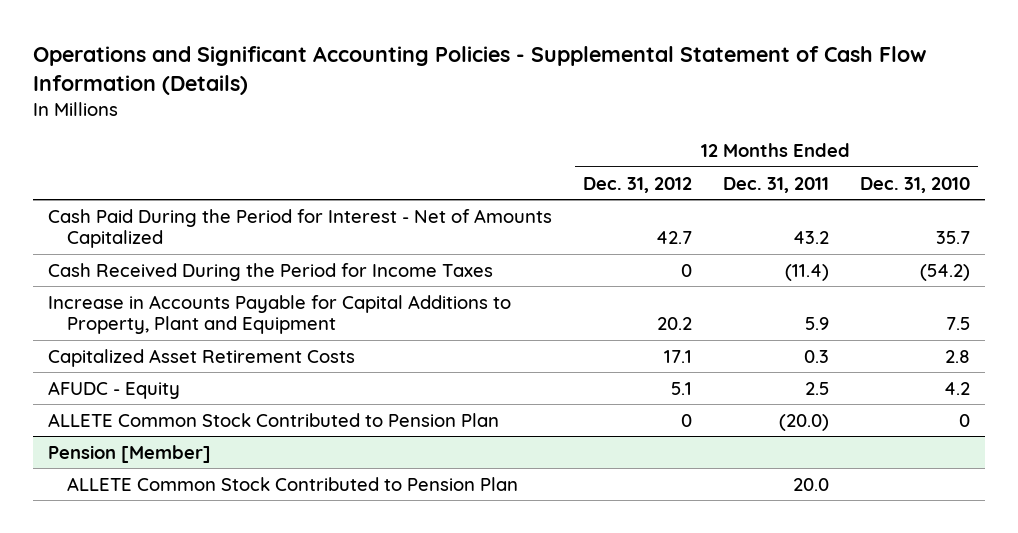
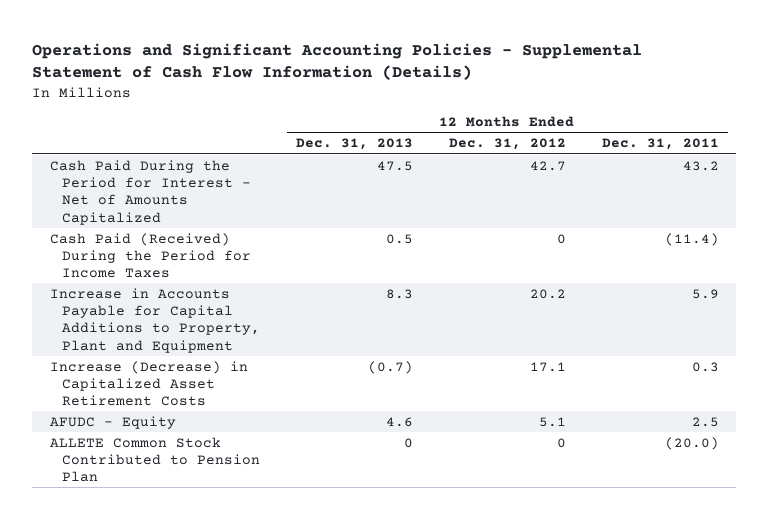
[859,176,970,193] Dec. 31, 2010 -> none
none -> [295,138,413,151] Dec. 31, 2013
[48,262,494,281] Cash Received During the Period for Income Taxes -> [50,232,252,279] Cash Paid (Received) During the Period for Income Taxes
[48,348,356,367] Capitalized Asset Retirement Costs -> [50,360,249,407] Increase (Decrease) in Capitalized Asset Retirement Costs
[48,444,212,463] Pension [Member] -> none
[67,476,519,491] ALLETE Common Stock Contributed to Pension Plan -> none

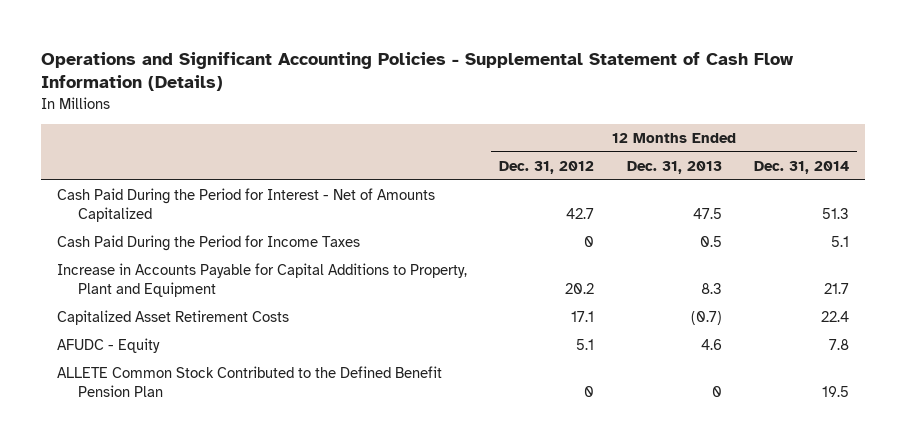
[601,138,719,151] Dec. 31, 2011 -> none
none -> [754,161,850,175] Dec. 31, 2014
[50,232,252,279] Cash Paid (Received) During the Period for Income Taxes -> [57,235,361,252] Cash Paid During the Period for Income Taxes
[50,360,249,407] Increase (Decrease) in Capitalized Asset Retirement Costs -> [57,310,290,326] Capitalized Asset Retirement Costs
[50,436,261,483] ALLETE Common Stock Contributed to Pension Plan -> [57,366,443,398] ALLETE Common Stock Contributed to the Defined Benefit Pension Plan

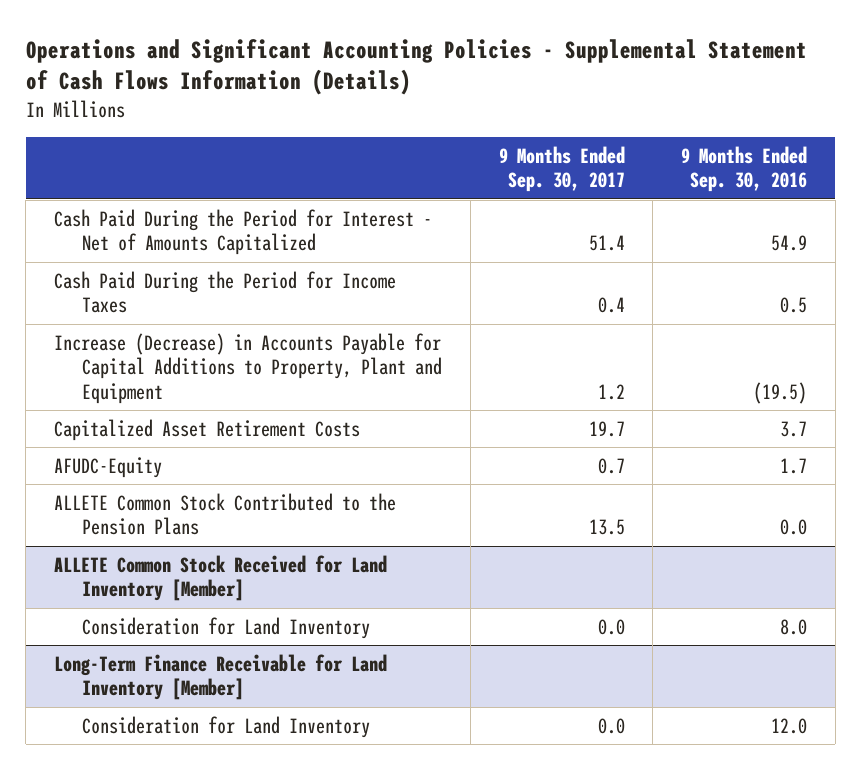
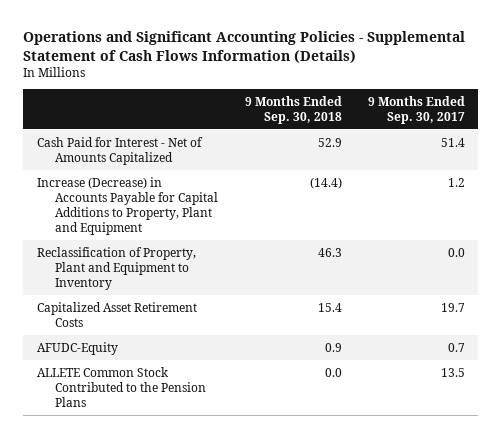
[681,145,808,193] 9 Months Ended Sep. 30, 2016 -> none
none -> [244,95,342,124] 9 Months Ended Sep. 30, 2018
[54,270,397,314] Cash Paid During the Period for Income Taxes -> none
[54,208,433,256] Cash Paid During the Period for Interest - Net of Amounts Capitalized -> [36,136,203,165] Cash Paid for Interest - Net of Amounts Capitalized
none -> [36,246,196,290] Reclassification of Property, Plant and Equipment to Inventory
[54,554,388,602] ALLETE Common Stock Received for Land Inventory [Member] -> none
[82,616,371,639] Consideration for Land Inventory -> none
[54,653,388,701] Long-Term Finance Receivable for Land Inventory [Member] -> none
[82,715,371,738] Consideration for Land Inventory -> none

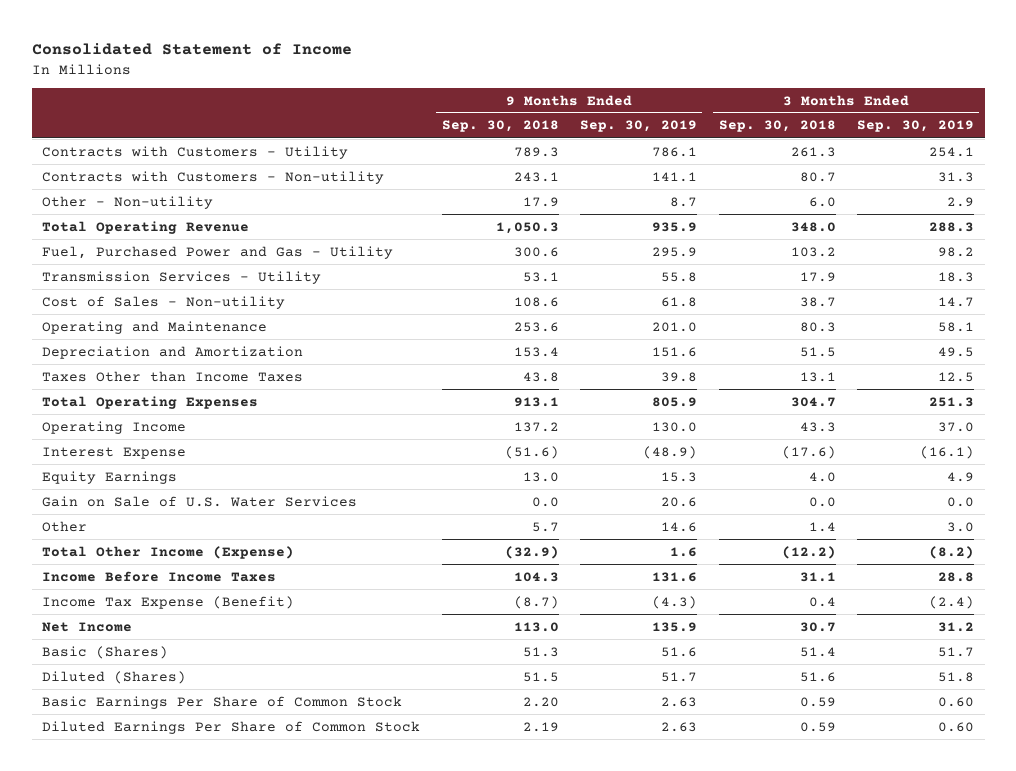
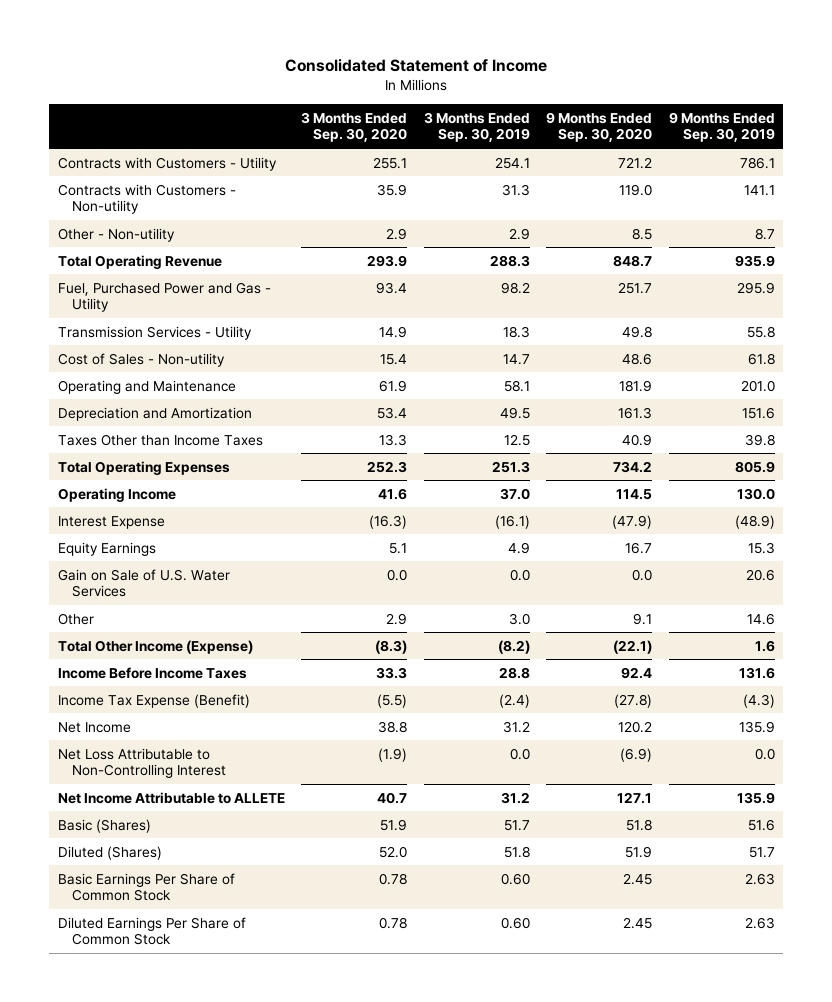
[441,120,559,133] Sep. 30, 2018 -> none
[718,120,836,133] Sep. 30, 2018 -> none
none -> [301,111,408,143] 3 Months Ended Sep. 30, 2020
none -> [546,111,653,143] 9 Months Ended Sep. 30, 2020
none -> [57,747,227,779] Net Loss Attributable to Non-Controlling Interest
none -> [57,791,285,804] Net Income Attributable to ALLETE

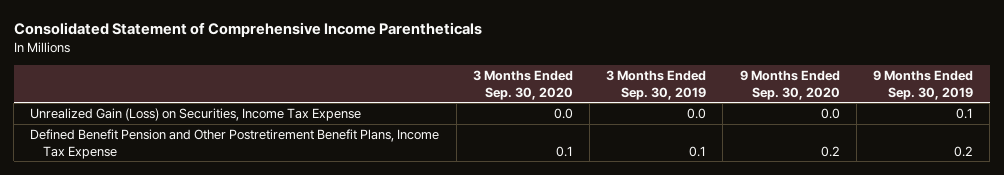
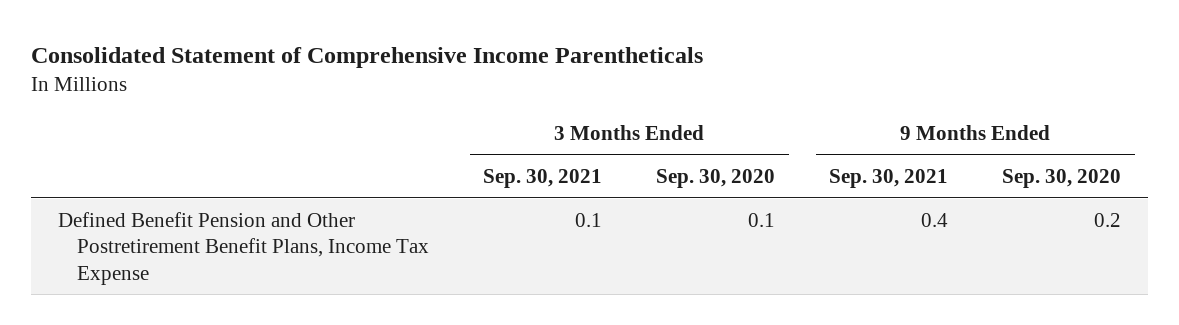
[606,69,707,100] 3 Months Ended Sep. 30, 2019 -> none
[873,69,974,100] 9 Months Ended Sep. 30, 2019 -> none
none -> [483,168,603,188] Sep. 30, 2021
none -> [829,168,949,188] Sep. 30, 2021
[30,107,362,121] Unrealized Gain (Loss) on Securities, Income Tax Expense -> none

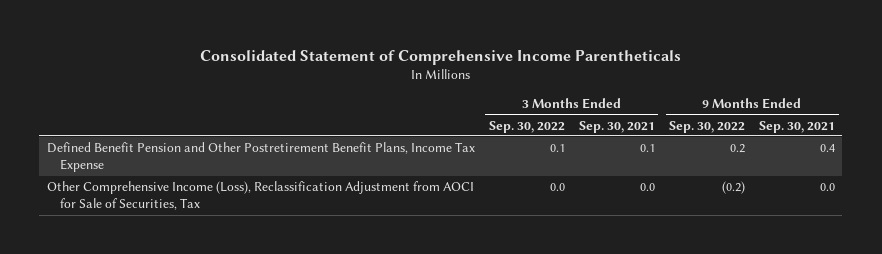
[656,168,776,188] Sep. 30, 2020 -> none
[1002,168,1122,188] Sep. 30, 2020 -> none
none -> [488,120,565,133] Sep. 30, 2022
none -> [669,120,746,133] Sep. 30, 2022
none -> [46,181,474,211] Other Comprehensive Income (Loss), Reclassification Adjustment from AOCI for Sale of Securities, Tax

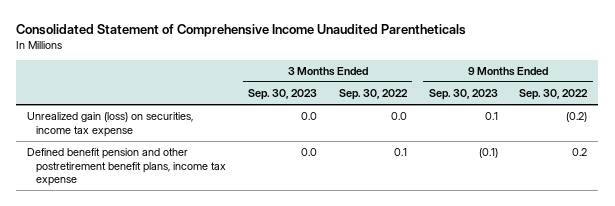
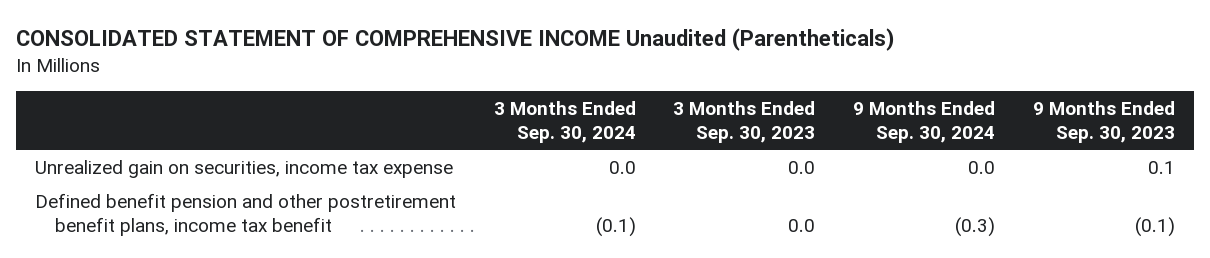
[16,23,467,37] Consolidated Statement of Comprehensive Income Unaudited Parentheticals -> [16,27,896,51] CONSOLIDATED STATEMENT OF COMPREHENSIVE INCOME Unaudited (Parentheticals)
[338,89,408,101] Sep. 30, 2022 -> none
[519,89,589,101] Sep. 30, 2022 -> none
none -> [493,100,636,143] 3 Months Ended Sep. 30, 2024
none -> [853,100,996,143] 9 Months Ended Sep. 30, 2024
[27,112,194,137] Unrealized gain (loss) on securities, income tax expense -> [35,159,454,178] Unrealized gain on securities, income tax expense
[27,148,227,187] Defined benefit pension and other postretirement benefit plans, income tax expense -> [35,192,457,236] Defined benefit pension and other postretirement benefit plans, income tax benefit

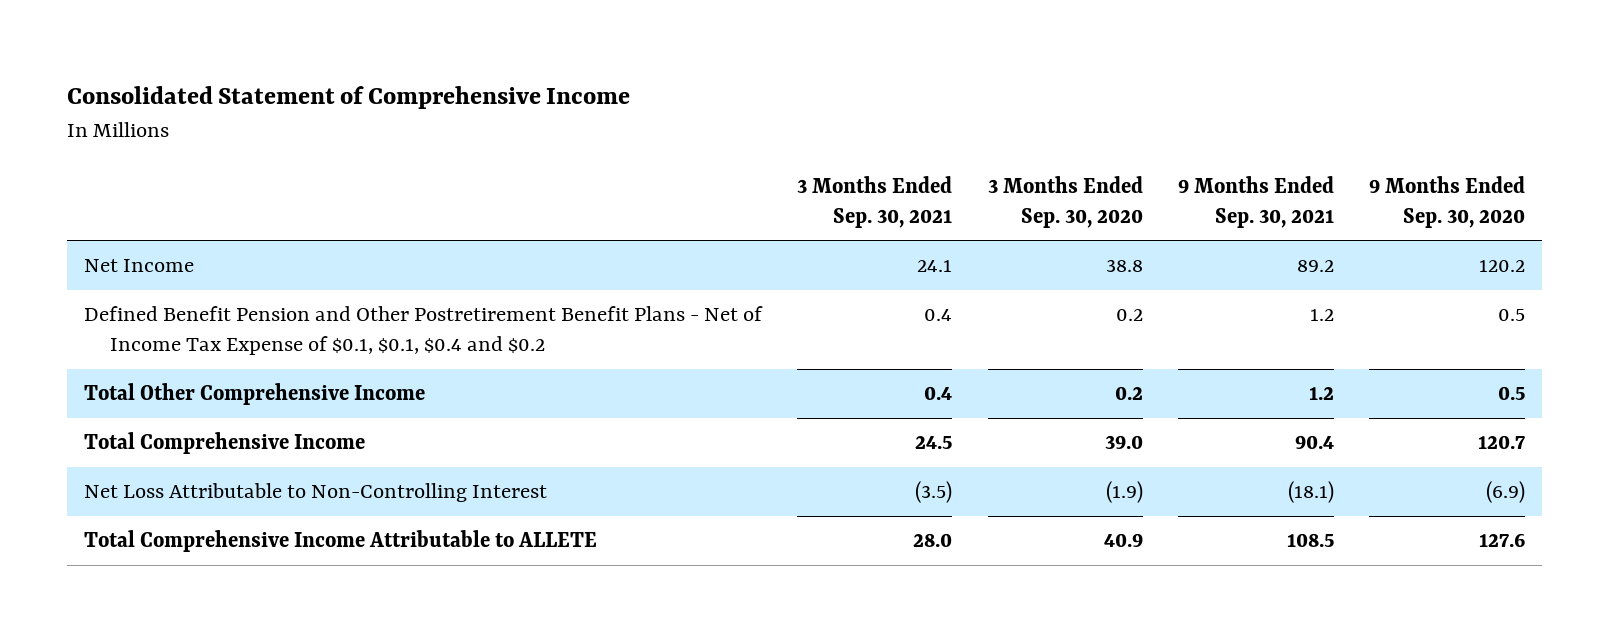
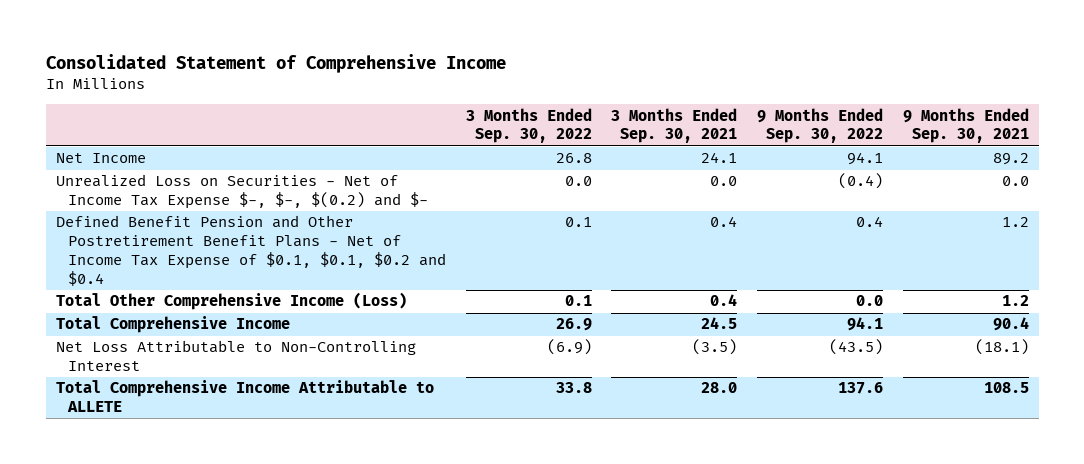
[987,175,1143,228] 3 Months Ended Sep. 30, 2020 -> none
[1368,175,1525,228] 9 Months Ended Sep. 30, 2020 -> none
none -> [465,107,592,144] 3 Months Ended Sep. 30, 2022
none -> [757,107,884,144] 9 Months Ended Sep. 30, 2022
none -> [55,174,429,210] Unrealized Loss on Securities - Net of Income Tax Expense $-, $-, $(0.2) and $-
[84,306,764,356] Defined Benefit Pension and Other Postretirement Benefit Plans - Net of Income Tax Expense of $0.1, $0.1, $0.4 and $0.2 -> [55,215,447,287] Defined Benefit Pension and Other Postretirement Benefit Plans - Net of Income Tax Expense of $0.1, $0.1, $0.2 and $0.4
[84,383,426,406] Total Other Comprehensive Income -> [55,292,407,311] Total Other Comprehensive Income (Loss)

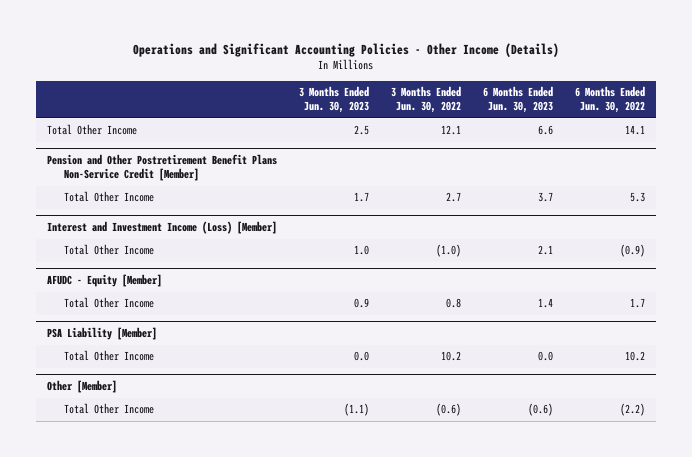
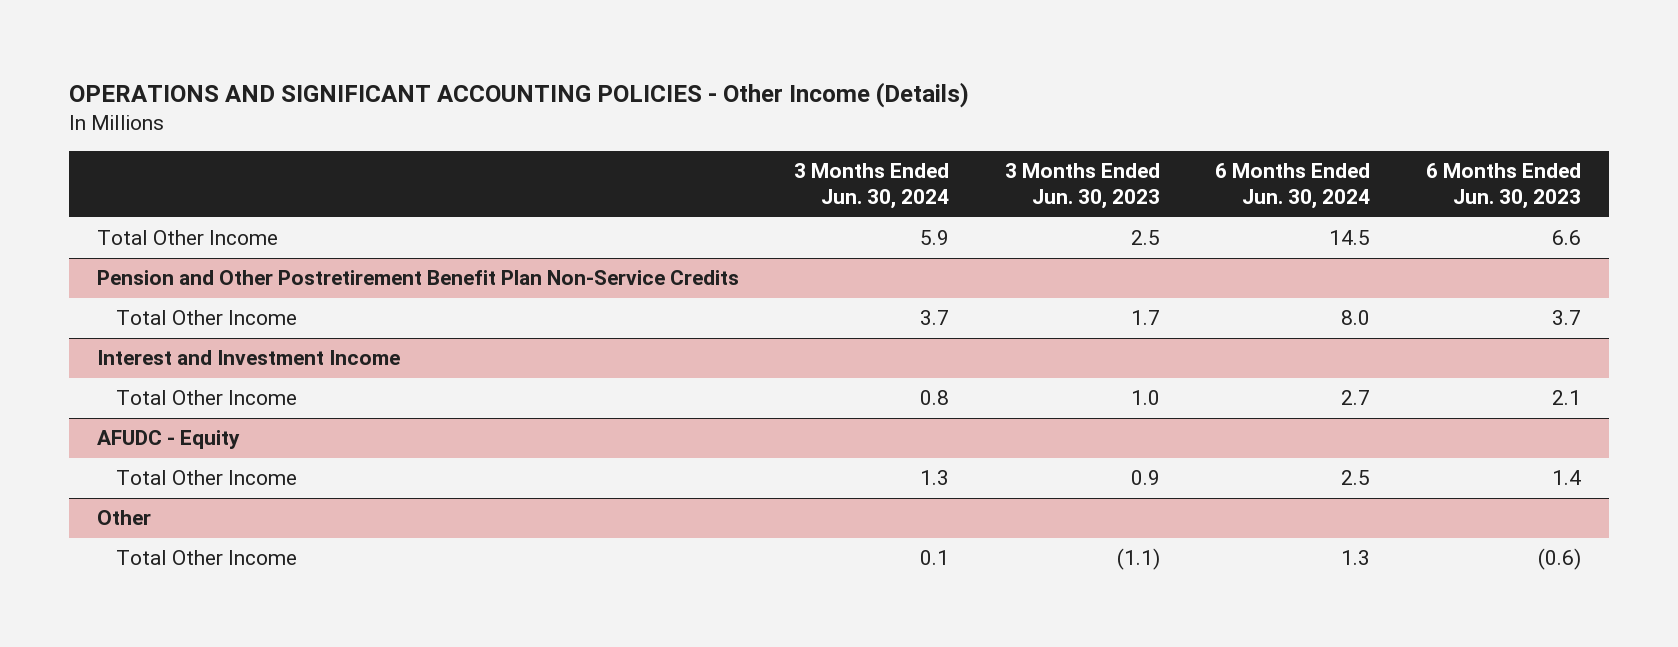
[133,42,560,57] Operations and Significant Accounting Policies - Other Income (Details) -> [69,81,970,108] OPERATIONS AND SIGNIFICANT ACCOUNTING POLICIES - Other Income (Details)
[391,86,462,114] 3 Months Ended Jun. 30, 2022 -> none
[574,86,645,114] 6 Months Ended Jun. 30, 2022 -> none
none -> [794,163,950,210] 3 Months Ended Jun. 30, 2024
none -> [1215,163,1371,210] 6 Months Ended Jun. 30, 2024
[47,154,278,182] Pension and Other Postretirement Benefit Plans Non-Service Credit [Member] -> [96,270,739,286] Pension and Other Postretirement Benefit Plan Non-Service Credits
[47,221,278,235] Interest and Investment Income (Loss) [Member] -> [96,350,400,366] Interest and Investment Income
[47,274,163,288] AFUDC - Equity [Member] -> [96,430,240,450] AFUDC - Equity
[47,327,158,341] PSA Liability [Member] -> none
[64,350,155,362] Total Other Income -> none
[47,380,118,394] Other [Member] -> [96,510,151,526] Other

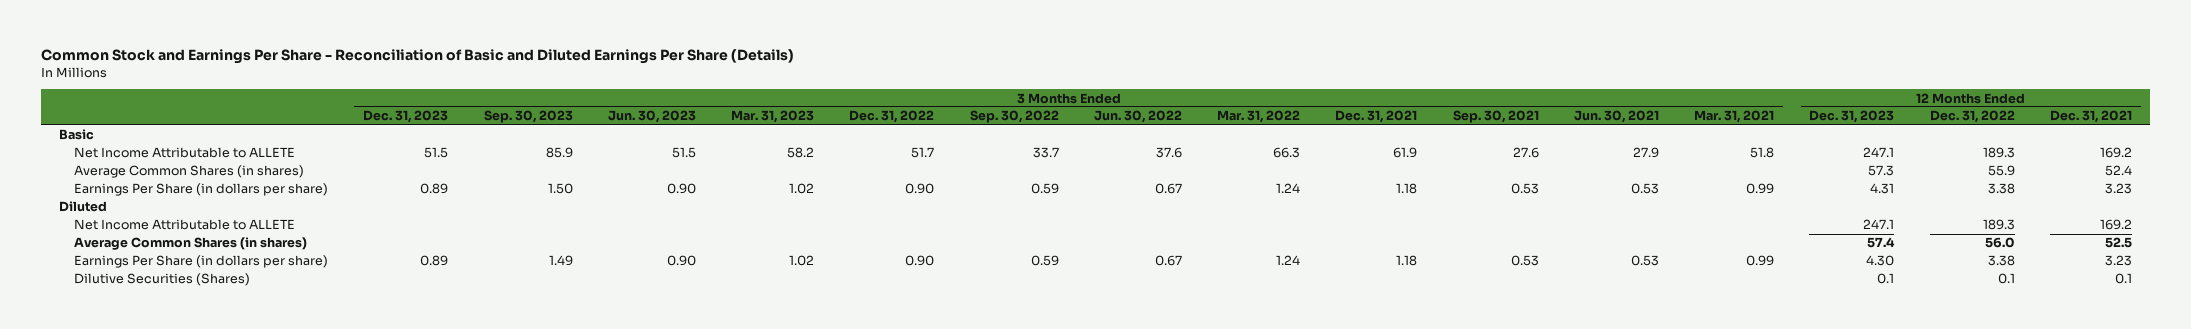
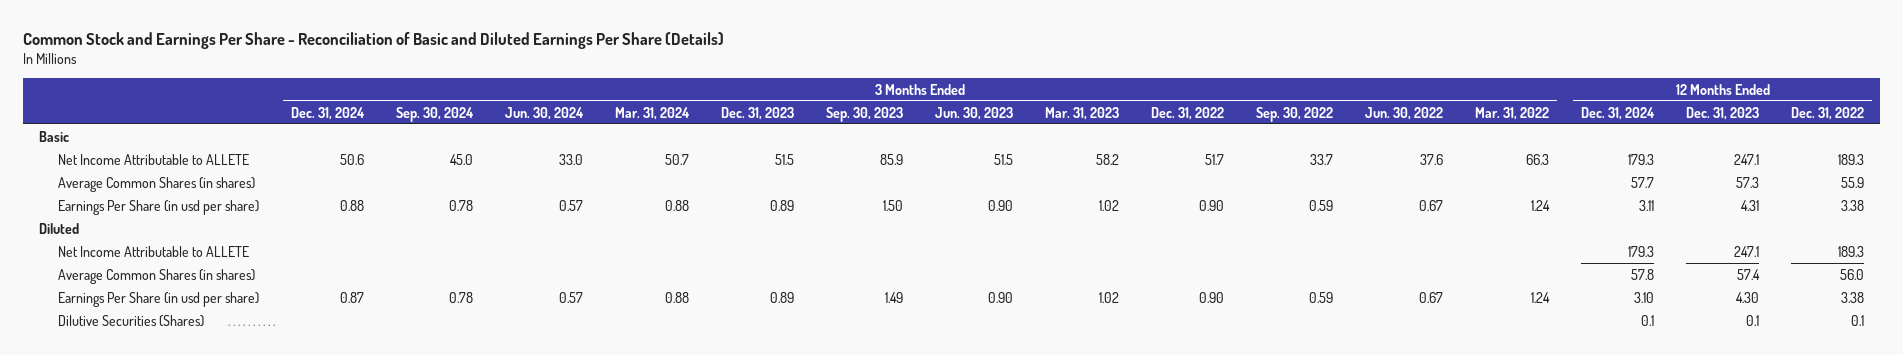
[1335,110,1418,124] Dec. 31, 2021 -> none
[1452,110,1539,124] Sep. 30, 2021 -> none
[1573,110,1659,124] Jun. 30, 2021 -> none
[1694,110,1775,124] Mar. 31, 2021 -> none
[2049,110,2132,124] Dec. 31, 2021 -> none
none -> [291,106,366,120] Dec. 31, 2024
none -> [396,106,475,122] Sep. 30, 2024
none -> [505,106,585,120] Jun. 30, 2024
none -> [615,106,691,120] Mar. 31, 2024
none -> [1581,106,1656,120] Dec. 31, 2024
[74,183,329,197] Earnings Per Share (in dollars per share) -> [58,199,260,215] Earnings Per Share (in usd per share)
[74,255,329,269] Earnings Per Share (in dollars per share) -> [58,291,260,307] Earnings Per Share (in usd per share)

